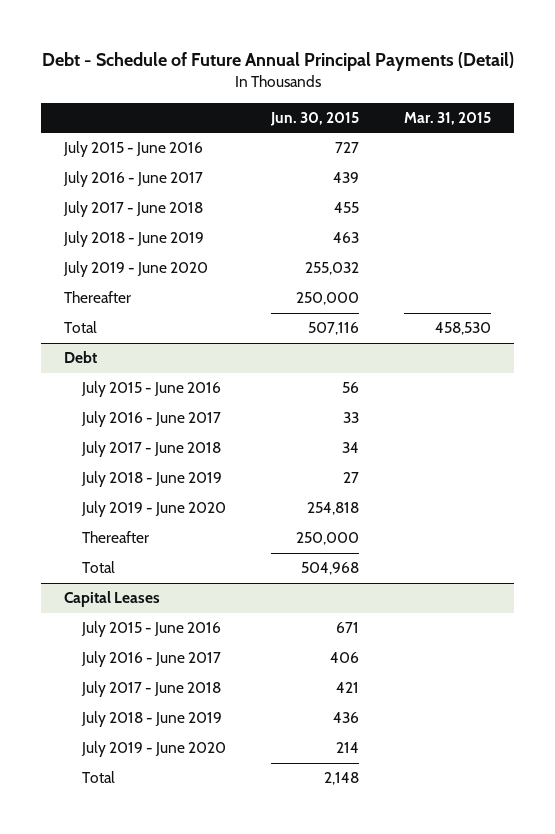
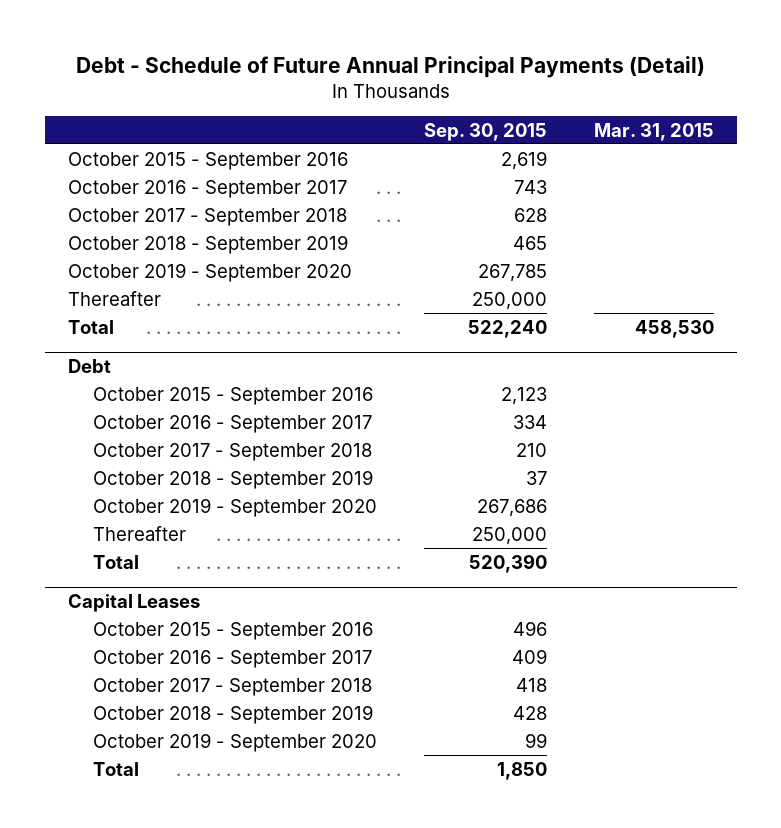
[270,111,360,126] Jun. 30, 2015 -> none
none -> [423,122,547,141] Sep. 30, 2015
[62,141,203,158] July 2015 - June 2016 -> [67,151,348,170] October 2015 - September 2016
[62,171,203,188] July 2016 - June 2017 -> [67,179,347,198] October 2016 - September 2017
[62,201,203,218] July 2017 - June 2018 -> [67,207,347,226] October 2017 - September 2018
[62,231,204,248] July 2018 - June 2019 -> [67,234,348,254] October 2018 - September 2019
[62,261,208,278] July 2019 - June 2020 -> [67,262,352,282] October 2019 - September 2020
[81,381,222,398] July 2015 - June 2016 -> [93,386,374,405] October 2015 - September 2016
[81,411,222,428] July 2016 - June 2017 -> [93,414,373,433] October 2016 - September 2017
[81,441,222,458] July 2017 - June 2018 -> [93,442,373,461] October 2017 - September 2018
[81,471,223,488] July 2018 - June 2019 -> [93,469,374,489] October 2018 - September 2019
[81,501,227,518] July 2019 - June 2020 -> [93,497,378,517] October 2019 - September 2020
[81,621,222,638] July 2015 - June 2016 -> [93,621,374,640] October 2015 - September 2016
[81,651,222,668] July 2016 - June 2017 -> [93,649,373,668] October 2016 - September 2017
[81,681,222,698] July 2017 - June 2018 -> [93,677,373,696] October 2017 - September 2018
[81,711,223,728] July 2018 - June 2019 -> [93,704,374,724] October 2018 - September 2019
[81,741,227,758] July 2019 - June 2020 -> [93,732,378,752] October 2019 - September 2020

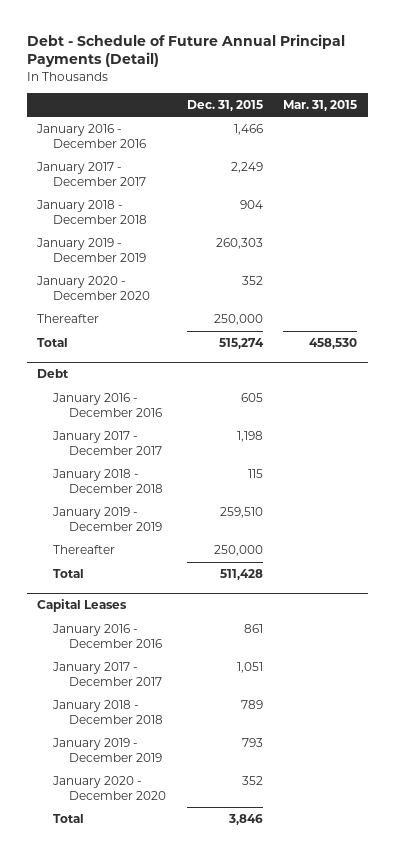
[423,122,547,141] Sep. 30, 2015 -> none
none -> [186,99,263,111] Dec. 31, 2015
[67,151,348,170] October 2015 - September 2016 -> [36,123,147,148] January 2016 - December 2016
[67,179,347,198] October 2016 - September 2017 -> [36,161,147,186] January 2017 - December 2017
[67,207,347,226] October 2017 - September 2018 -> [36,199,148,224] January 2018 - December 2018
[67,234,348,254] October 2018 - September 2019 -> [36,237,147,262] January 2019 - December 2019
[67,262,352,282] October 2019 - September 2020 -> [36,275,151,300] January 2020 - December 2020
[93,497,378,517] October 2019 - September 2020 -> none
[93,386,374,405] October 2015 - September 2016 -> [52,392,163,417] January 2016 - December 2016
[93,414,373,433] October 2016 - September 2017 -> [52,430,163,455] January 2017 - December 2017
[93,442,373,461] October 2017 - September 2018 -> [52,468,164,493] January 2018 - December 2018
[93,469,374,489] October 2018 - September 2019 -> [52,506,163,531] January 2019 - December 2019
[93,621,374,640] October 2015 - September 2016 -> [52,623,163,648] January 2016 - December 2016
[93,649,373,668] October 2016 - September 2017 -> [52,661,163,686] January 2017 - December 2017
[93,677,373,696] October 2017 - September 2018 -> [52,699,164,724] January 2018 - December 2018
[93,704,374,724] October 2018 - September 2019 -> [52,737,163,762] January 2019 - December 2019
[93,732,378,752] October 2019 - September 2020 -> [52,775,167,800] January 2020 - December 2020

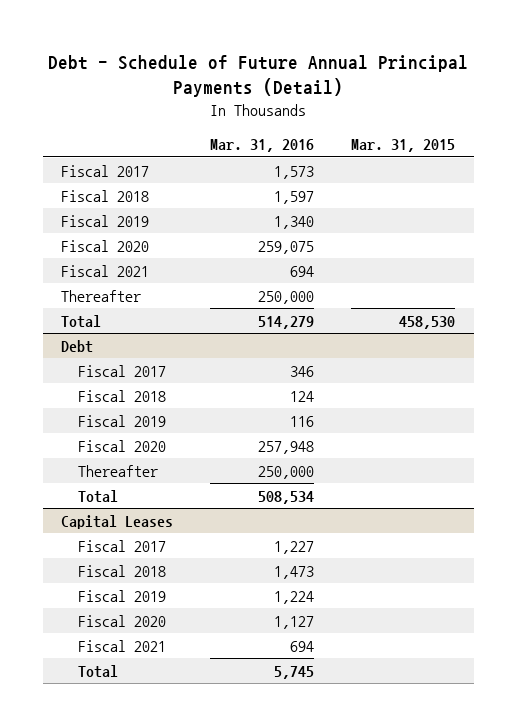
[186,99,263,111] Dec. 31, 2015 -> none
none -> [210,139,315,153] Mar. 31, 2016
[36,123,147,148] January 2016 - December 2016 -> [61,164,150,177] Fiscal 2017
[36,161,147,186] January 2017 - December 2017 -> [61,189,150,202] Fiscal 2018
[36,199,148,224] January 2018 - December 2018 -> [61,214,150,227] Fiscal 2019
[36,237,147,262] January 2019 - December 2019 -> [61,239,150,252] Fiscal 2020
[36,275,151,300] January 2020 - December 2020 -> [61,264,150,277] Fiscal 2021
[52,392,163,417] January 2016 - December 2016 -> [77,364,166,377] Fiscal 2017
[52,430,163,455] January 2017 - December 2017 -> [77,389,166,402] Fiscal 2018
[52,468,164,493] January 2018 - December 2018 -> [77,414,166,427] Fiscal 2019
[52,506,163,531] January 2019 - December 2019 -> [77,439,166,452] Fiscal 2020
[52,623,163,648] January 2016 - December 2016 -> [77,539,166,552] Fiscal 2017
[52,661,163,686] January 2017 - December 2017 -> [77,564,166,577] Fiscal 2018
[52,699,164,724] January 2018 - December 2018 -> [77,589,166,602] Fiscal 2019
[52,737,163,762] January 2019 - December 2019 -> [77,614,166,627] Fiscal 2020
[52,775,167,800] January 2020 - December 2020 -> [77,639,166,652] Fiscal 2021

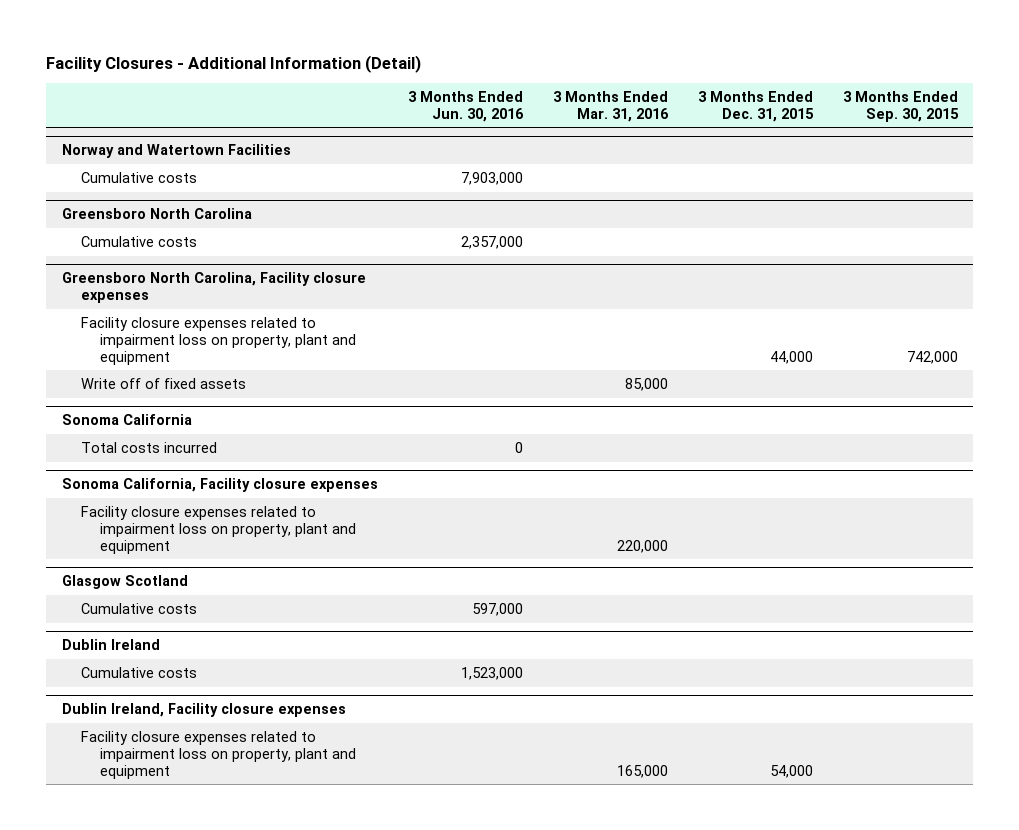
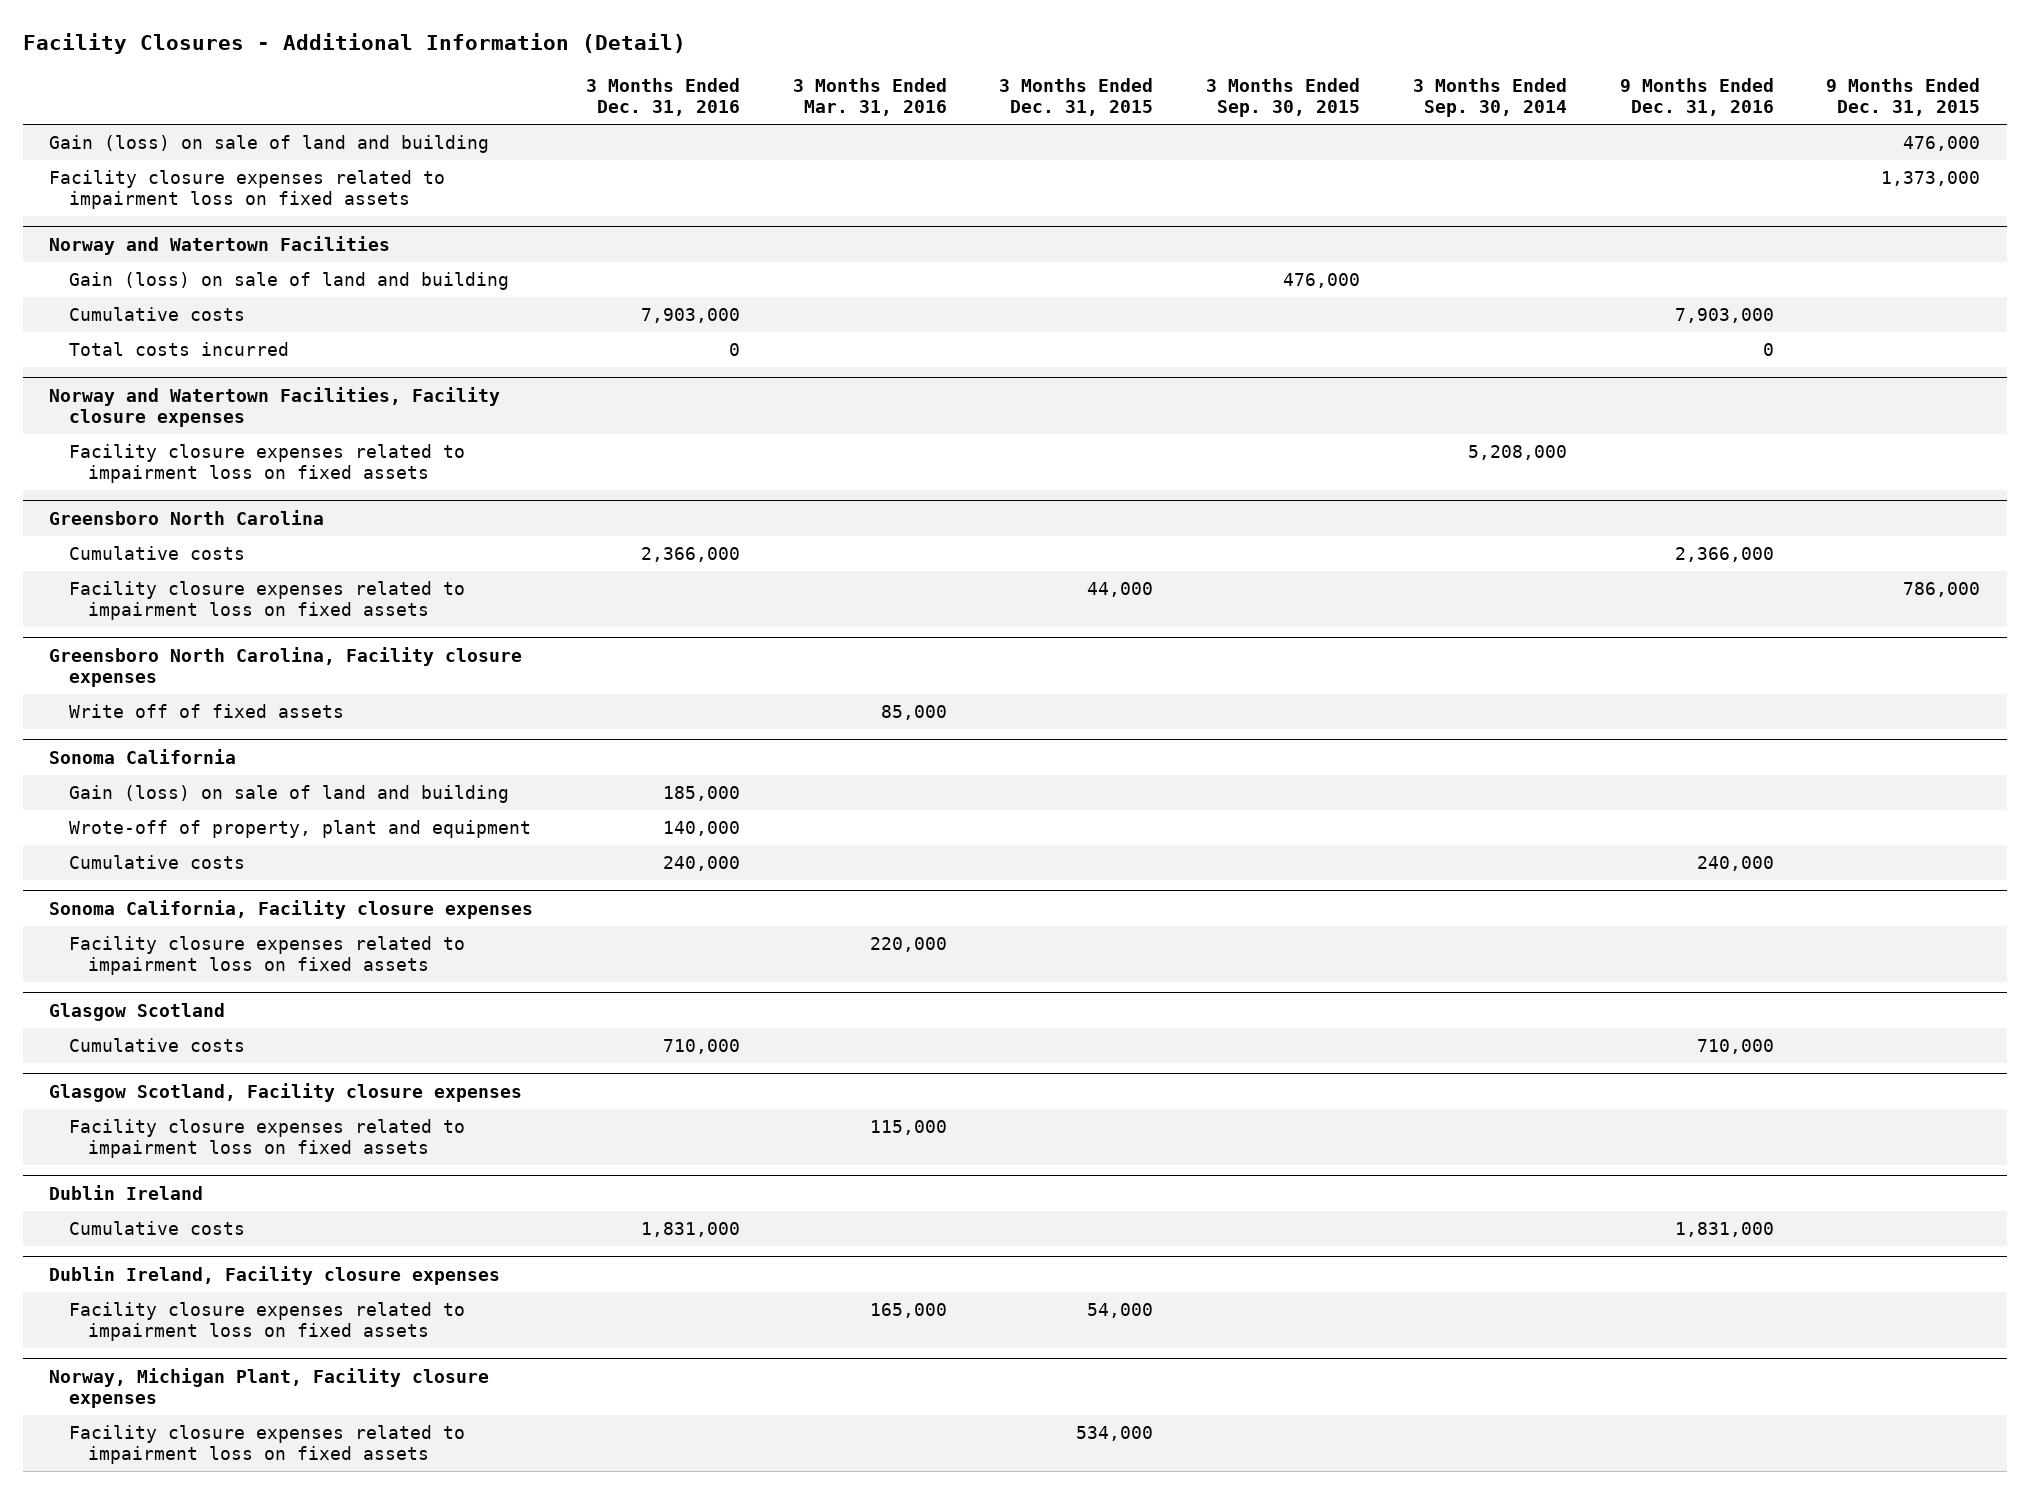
[407,90,524,122] 3 Months Ended Jun. 30, 2016 -> none
none -> [585,78,740,117] 3 Months Ended Dec. 31, 2016
none -> [1412,78,1567,118] 3 Months Ended Sep. 30, 2014
none -> [1619,78,1774,117] 9 Months Ended Dec. 31, 2016
none -> [1826,78,1981,117] 9 Months Ended Dec. 31, 2015
none -> [49,135,490,154] Gain (loss) on sale of land and building
none -> [49,170,446,210] Facility closure expenses related to impairment loss on fixed assets
none -> [68,272,509,291] Gain (loss) on sale of land and building
none -> [68,342,289,357] Total costs incurred
none -> [49,386,501,427] Norway and Watertown Facilities, Facility closure expenses
none -> [68,444,465,484] Facility closure expenses related to impairment loss on fixed assets
none -> [68,581,465,621] Facility closure expenses related to impairment loss on fixed assets
[80,316,356,365] Facility closure expenses related to impairment loss on property, plant and equipment -> none
[80,441,217,453] Total costs incurred -> none
none -> [68,785,509,804] Gain (loss) on sale of land and building
none -> [68,820,531,839] Wrote-off of property, plant and equipment
none -> [68,855,245,870] Cumulative costs
[80,505,356,554] Facility closure expenses related to impairment loss on property, plant and equipment -> [68,936,465,976] Facility closure expenses related to impairment loss on fixed assets
none -> [49,1082,523,1102] Glasgow Scotland, Facility closure expenses
none -> [68,1119,465,1159] Facility closure expenses related to impairment loss on fixed assets
[80,730,356,779] Facility closure expenses related to impairment loss on property, plant and equipment -> [68,1302,465,1342] Facility closure expenses related to impairment loss on fixed assets
none -> [49,1367,490,1408] Norway, Michigan Plant, Facility closure expenses
none -> [68,1425,465,1465] Facility closure expenses related to impairment loss on fixed assets

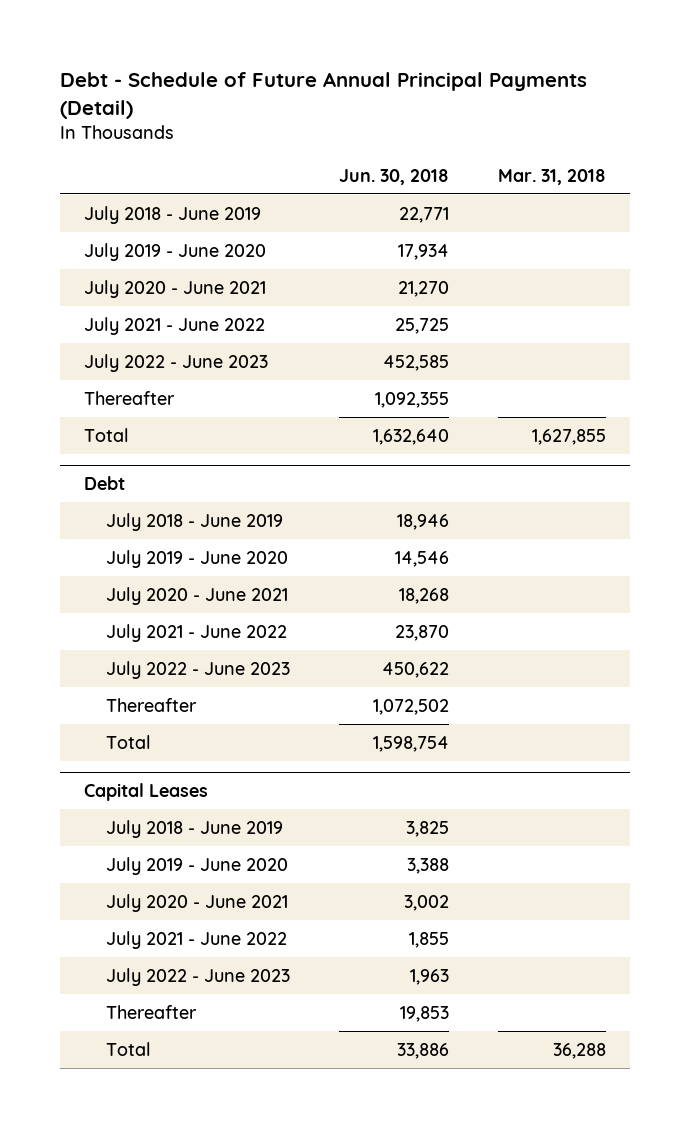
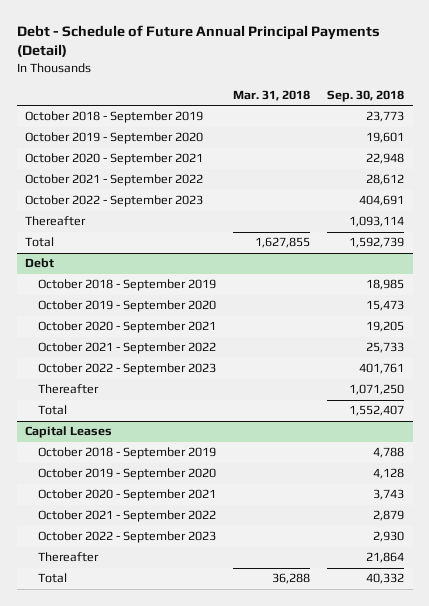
[338,168,449,185] Jun. 30, 2018 -> none
none -> [327,89,405,102] Sep. 30, 2018
[84,205,262,224] July 2018 - June 2019 -> [25,111,204,124] October 2018 - September 2019
[84,242,267,261] July 2019 - June 2020 -> [25,132,204,145] October 2019 - September 2020
[84,279,267,298] July 2020 - June 2021 -> [25,153,204,166] October 2020 - September 2021
[84,316,266,335] July 2021 - June 2022 -> [25,174,204,187] October 2021 - September 2022
[84,353,269,372] July 2022 - June 2023 -> [25,195,204,208] October 2022 - September 2023
[105,512,283,531] July 2018 - June 2019 -> [38,279,217,292] October 2018 - September 2019
[105,549,288,568] July 2019 - June 2020 -> [38,300,217,313] October 2019 - September 2020
[105,586,288,605] July 2020 - June 2021 -> [38,321,217,334] October 2020 - September 2021
[105,623,287,642] July 2021 - June 2022 -> [38,342,217,355] October 2021 - September 2022
[105,660,290,679] July 2022 - June 2023 -> [38,363,217,376] October 2022 - September 2023
[105,819,283,838] July 2018 - June 2019 -> [38,447,217,460] October 2018 - September 2019
[105,856,288,875] July 2019 - June 2020 -> [38,468,217,481] October 2019 - September 2020
[105,893,288,912] July 2020 - June 2021 -> [38,489,217,502] October 2020 - September 2021
[105,930,287,949] July 2021 - June 2022 -> [38,510,217,523] October 2021 - September 2022
[105,967,290,986] July 2022 - June 2023 -> [38,531,217,544] October 2022 - September 2023

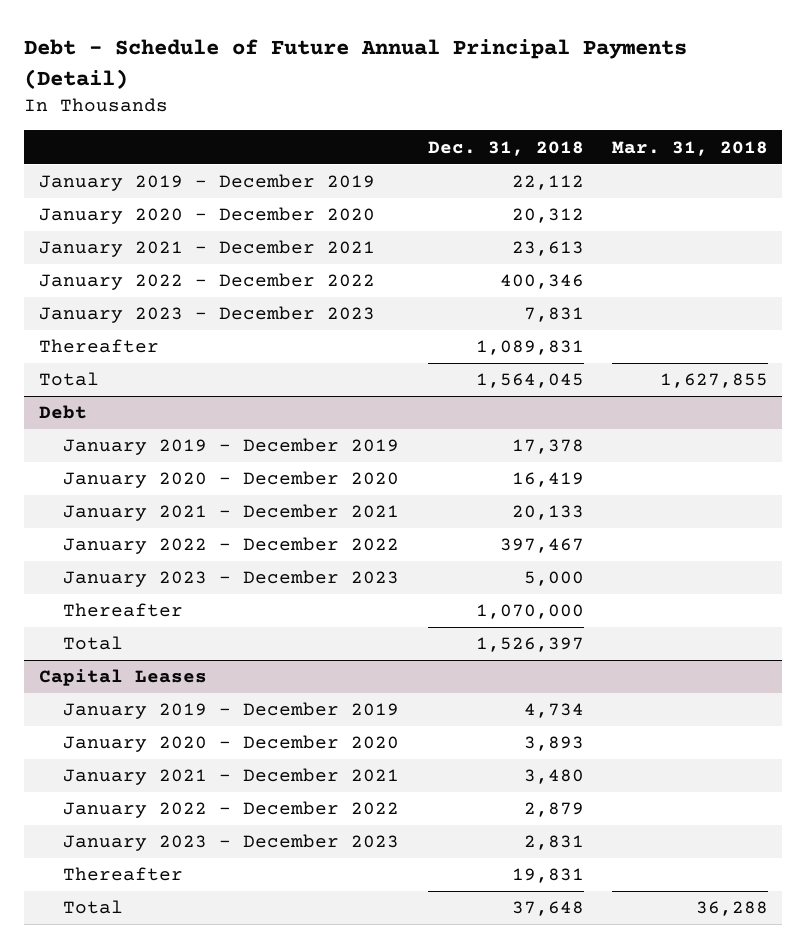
[327,89,405,102] Sep. 30, 2018 -> none
none -> [427,140,584,156] Dec. 31, 2018
[25,111,204,124] October 2018 - September 2019 -> [38,174,375,192] January 2019 - December 2019
[25,132,204,145] October 2019 - September 2020 -> [38,207,375,225] January 2020 - December 2020
[25,153,204,166] October 2020 - September 2021 -> [38,240,375,258] January 2021 - December 2021
[25,174,204,187] October 2021 - September 2022 -> [38,273,375,291] January 2022 - December 2022
[25,195,204,208] October 2022 - September 2023 -> [38,306,375,324] January 2023 - December 2023
[38,279,217,292] October 2018 - September 2019 -> [63,438,400,456] January 2019 - December 2019
[38,300,217,313] October 2019 - September 2020 -> [63,471,400,489] January 2020 - December 2020
[38,321,217,334] October 2020 - September 2021 -> [63,504,400,522] January 2021 - December 2021
[38,342,217,355] October 2021 - September 2022 -> [63,537,400,555] January 2022 - December 2022
[38,363,217,376] October 2022 - September 2023 -> [63,570,400,588] January 2023 - December 2023
[38,447,217,460] October 2018 - September 2019 -> [63,702,400,720] January 2019 - December 2019
[38,468,217,481] October 2019 - September 2020 -> [63,735,400,753] January 2020 - December 2020
[38,489,217,502] October 2020 - September 2021 -> [63,768,400,786] January 2021 - December 2021
[38,510,217,523] October 2021 - September 2022 -> [63,801,400,819] January 2022 - December 2022
[38,531,217,544] October 2022 - September 2023 -> [63,834,400,852] January 2023 - December 2023

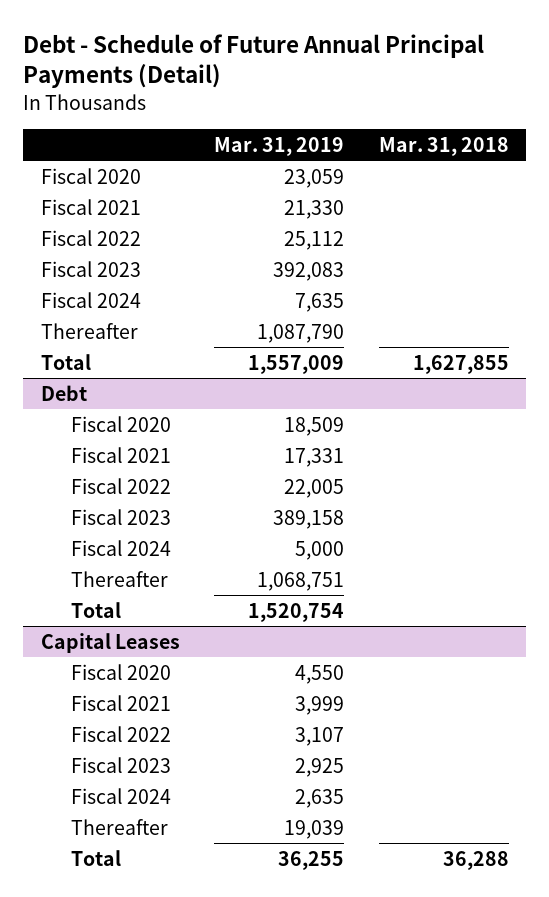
[427,140,584,156] Dec. 31, 2018 -> none
none -> [214,136,345,156] Mar. 31, 2019
[38,174,375,192] January 2019 - December 2019 -> [40,167,141,184] Fiscal 2020
[38,207,375,225] January 2020 - December 2020 -> [40,198,141,215] Fiscal 2021
[38,240,375,258] January 2021 - December 2021 -> [40,229,141,246] Fiscal 2022
[38,273,375,291] January 2022 - December 2022 -> [40,260,141,277] Fiscal 2023
[38,306,375,324] January 2023 - December 2023 -> [40,291,141,308] Fiscal 2024
[63,438,400,456] January 2019 - December 2019 -> [70,415,171,432] Fiscal 2020
[63,471,400,489] January 2020 - December 2020 -> [70,446,171,463] Fiscal 2021
[63,504,400,522] January 2021 - December 2021 -> [70,477,171,494] Fiscal 2022
[63,537,400,555] January 2022 - December 2022 -> [70,508,171,525] Fiscal 2023
[63,570,400,588] January 2023 - December 2023 -> [70,539,171,556] Fiscal 2024
[63,702,400,720] January 2019 - December 2019 -> [70,663,171,680] Fiscal 2020
[63,735,400,753] January 2020 - December 2020 -> [70,694,171,711] Fiscal 2021
[63,768,400,786] January 2021 - December 2021 -> [70,725,171,742] Fiscal 2022
[63,801,400,819] January 2022 - December 2022 -> [70,756,171,773] Fiscal 2023
[63,834,400,852] January 2023 - December 2023 -> [70,787,171,804] Fiscal 2024

